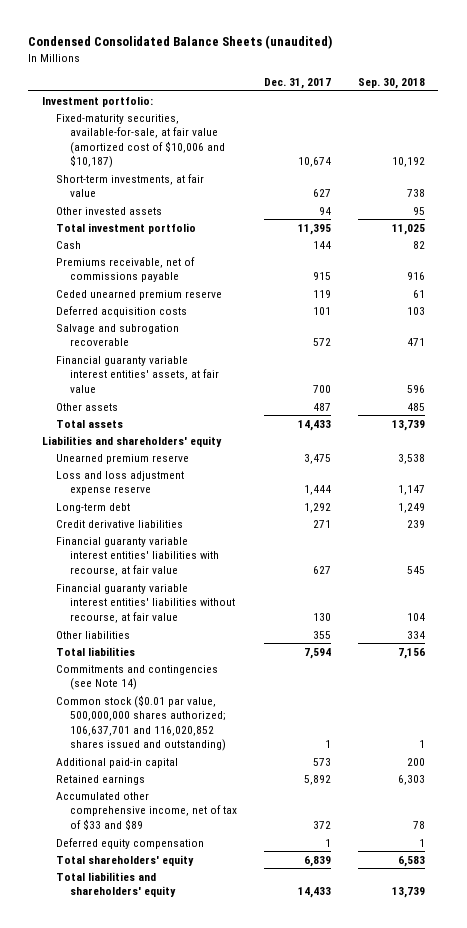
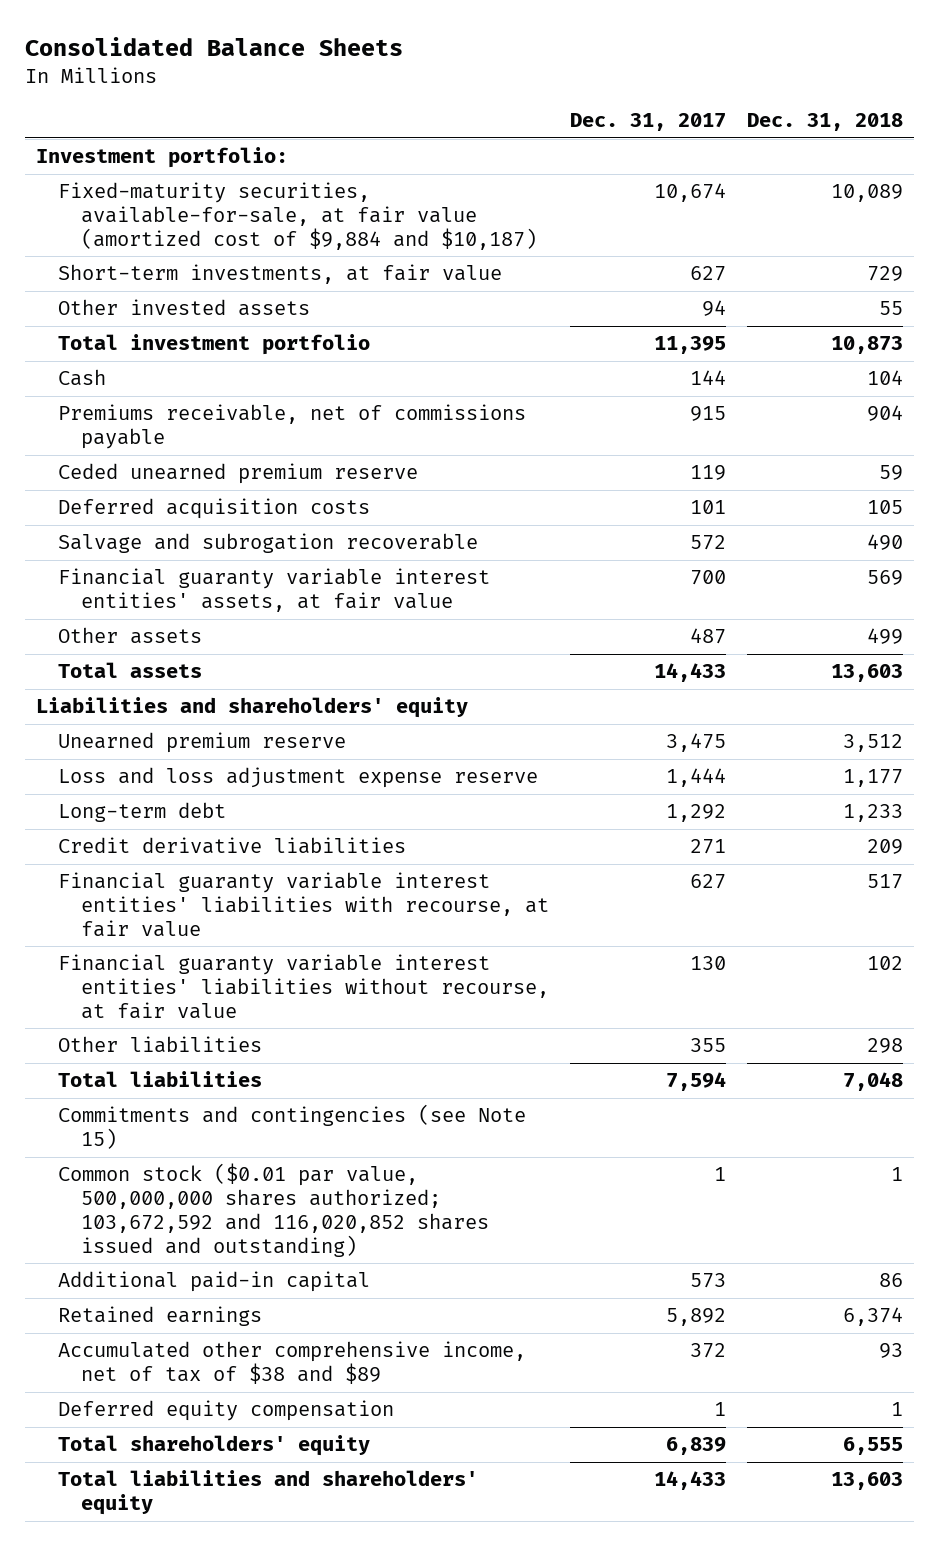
[28,35,333,50] Condensed Consolidated Balance Sheets (unaudited) -> [25,37,404,57] Consolidated Balance Sheets
[357,78,425,90] Sep. 30, 2018 -> none
none -> [747,113,904,132] Dec. 31, 2018
[55,113,225,169] Fixed-maturity securities, available-for-sale, at fair value (amortized cost of $10,006 and $10,187) -> [58,182,538,251] Fixed-maturity securities, available-for-sale, at fair value (amortized cost of $9,884 and $10,187)
[55,664,218,691] Commitments and contingencies (see Note 14) -> [58,1104,527,1150] Commitments and contingencies (see Note 15)
[55,694,226,752] Common stock ($0.01 par value, 500,000,000 shares authorized; 106,637,701 and 116,020,852 shares issued and outstanding) -> [58,1163,490,1257] Common stock ($0.01 par value, 500,000,000 shares authorized; 103,672,592 and 116,020,852 shares issued and outstanding)
[55,791,237,830] Accumulated other comprehensive income, net of tax of $33 and $89 -> [58,1341,527,1385] Accumulated other comprehensive income, net of tax of $38 and $89

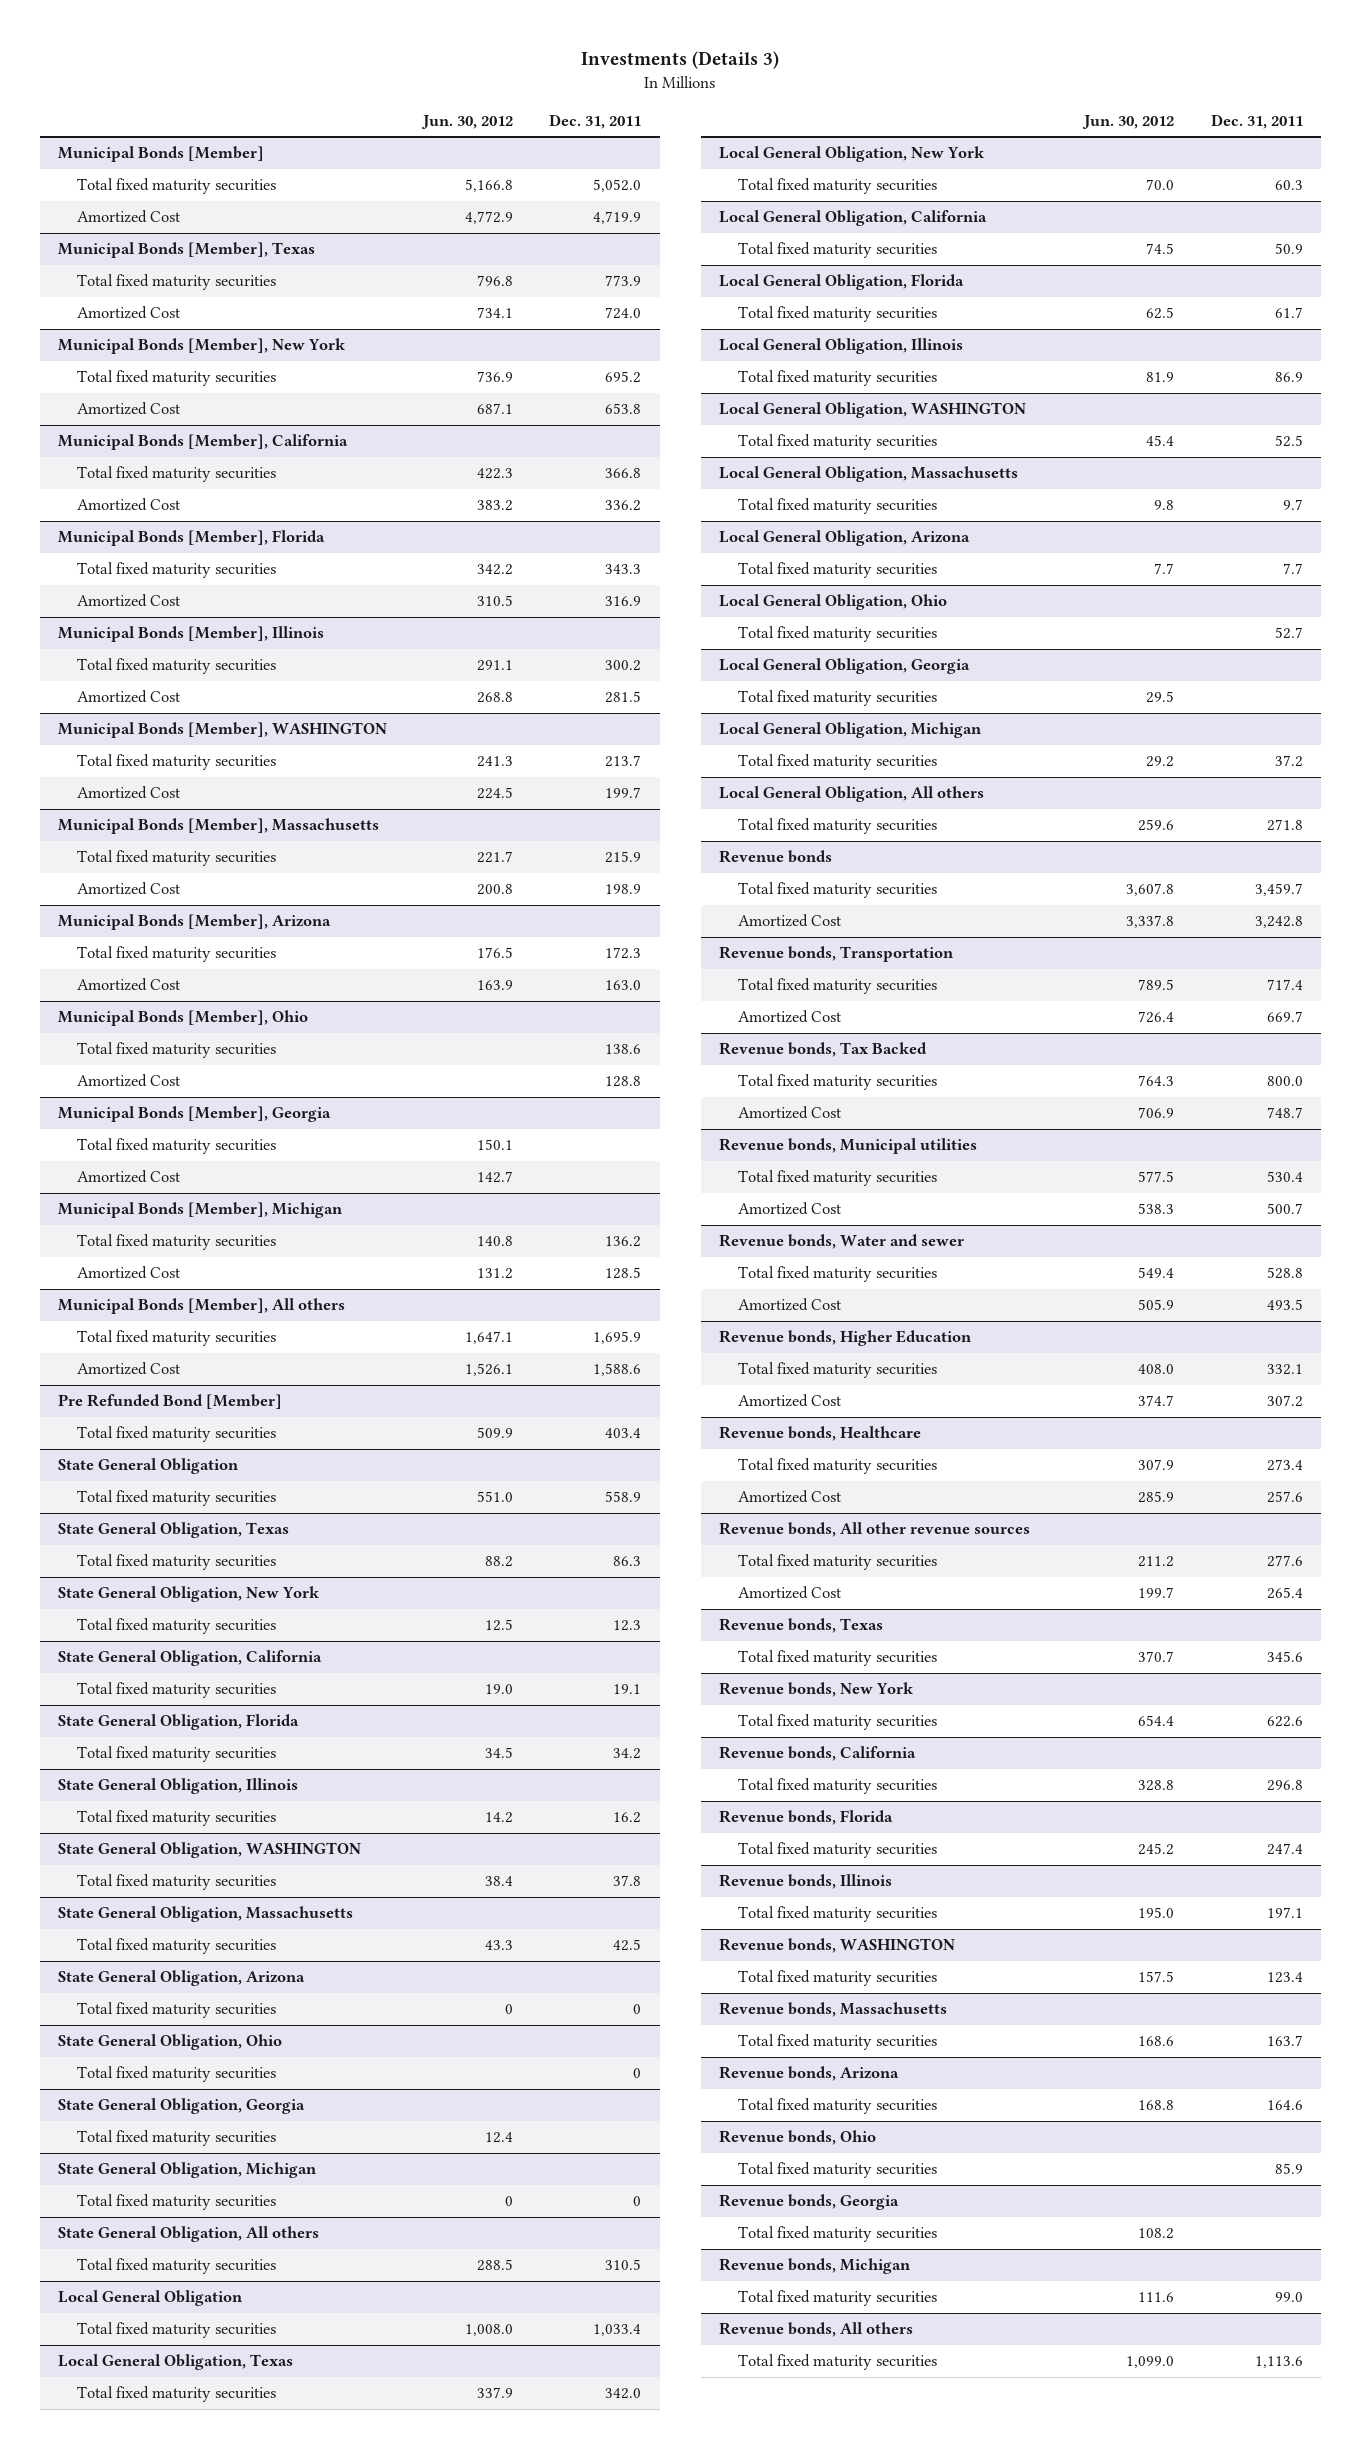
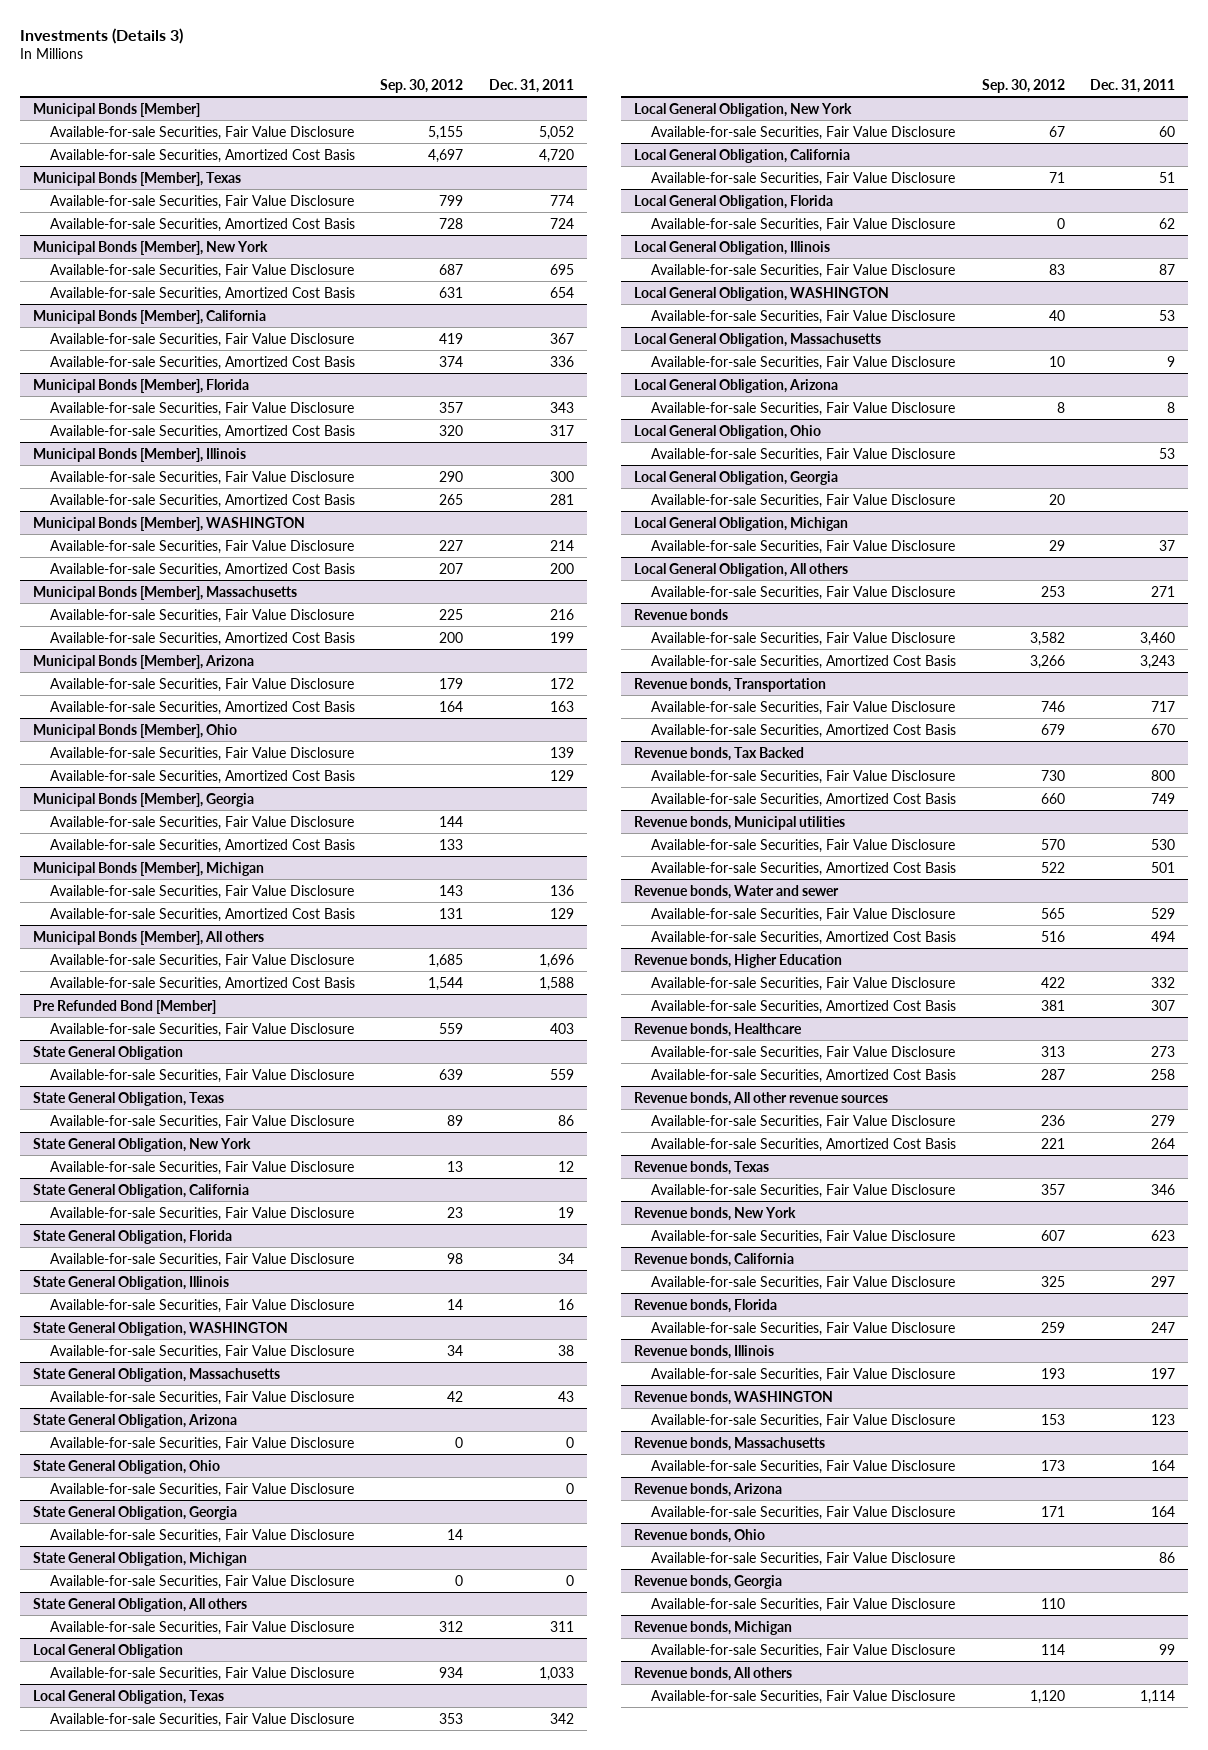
[421,114,514,129] Jun. 30, 2012 -> none
none -> [380,78,464,93] Sep. 30, 2012
[76,178,276,195] Total fixed maturity securities -> none
none -> [49,125,354,140] Available-for-sale Securities, Fair Value Disclosure
[76,210,180,224] Amortized Cost -> [49,148,355,163] Available-for-sale Securities, Amortized Cost Basis
[593,211,642,225] 4,719.9 -> [539,148,575,163] 4,720
[76,274,276,291] Total fixed maturity securities -> none
none -> [49,194,354,209] Available-for-sale Securities, Fair Value Disclosure
[76,306,180,320] Amortized Cost -> [49,217,355,232] Available-for-sale Securities, Amortized Cost Basis
[605,307,642,320] 724.0 -> [550,217,575,229] 724
[76,370,276,387] Total fixed maturity securities -> none
none -> [49,263,354,278] Available-for-sale Securities, Fair Value Disclosure
[76,402,180,416] Amortized Cost -> [49,286,355,301] Available-for-sale Securities, Amortized Cost Basis
[605,403,642,415] 653.8 -> [550,286,575,298] 654
[76,466,276,483] Total fixed maturity securities -> none
none -> [49,332,354,347] Available-for-sale Securities, Fair Value Disclosure
[76,498,180,512] Amortized Cost -> [49,355,355,370] Available-for-sale Securities, Amortized Cost Basis
[605,500,642,512] 336.2 -> [550,355,575,367] 336
[76,562,276,579] Total fixed maturity securities -> none
none -> [49,401,354,416] Available-for-sale Securities, Fair Value Disclosure
[76,594,180,608] Amortized Cost -> [49,424,355,439] Available-for-sale Securities, Amortized Cost Basis
[605,596,642,607] 316.9 -> [550,424,575,436] 317
[76,658,276,675] Total fixed maturity securities -> none
none -> [49,470,354,485] Available-for-sale Securities, Fair Value Disclosure
[76,690,180,704] Amortized Cost -> [49,493,355,508] Available-for-sale Securities, Amortized Cost Basis
[605,691,642,704] 281.5 -> [550,493,575,505] 281
[76,754,276,771] Total fixed maturity securities -> none
none -> [49,539,354,554] Available-for-sale Securities, Fair Value Disclosure
[76,786,180,800] Amortized Cost -> [49,562,355,577] Available-for-sale Securities, Amortized Cost Basis
[605,787,642,799] 199.7 -> [550,562,575,574] 200
[76,850,276,867] Total fixed maturity securities -> none
none -> [49,608,354,623] Available-for-sale Securities, Fair Value Disclosure
[76,882,180,896] Amortized Cost -> [49,631,355,646] Available-for-sale Securities, Amortized Cost Basis
[605,884,642,895] 198.9 -> [550,631,575,643] 199
[76,946,276,963] Total fixed maturity securities -> none
none -> [49,677,354,692] Available-for-sale Securities, Fair Value Disclosure
[76,978,180,992] Amortized Cost -> [49,700,355,715] Available-for-sale Securities, Amortized Cost Basis
[605,980,642,991] 163.0 -> [550,700,575,712] 163
[76,1042,276,1059] Total fixed maturity securities -> none
none -> [49,746,354,761] Available-for-sale Securities, Fair Value Disclosure
[76,1074,180,1088] Amortized Cost -> [49,769,355,784] Available-for-sale Securities, Amortized Cost Basis
[605,1076,642,1088] 128.8 -> [550,769,575,781] 129
[76,1138,276,1155] Total fixed maturity securities -> [49,815,354,830] Available-for-sale Securities, Fair Value Disclosure
[76,1170,180,1184] Amortized Cost -> [49,838,355,853] Available-for-sale Securities, Amortized Cost Basis
[76,1234,276,1251] Total fixed maturity securities -> none
none -> [49,884,354,899] Available-for-sale Securities, Fair Value Disclosure
[76,1266,180,1280] Amortized Cost -> [49,907,355,922] Available-for-sale Securities, Amortized Cost Basis
[605,1267,642,1280] 128.5 -> [550,907,575,919] 129
[76,1330,276,1347] Total fixed maturity securities -> none
none -> [49,953,354,968] Available-for-sale Securities, Fair Value Disclosure
[76,1362,180,1376] Amortized Cost -> [49,976,355,991] Available-for-sale Securities, Amortized Cost Basis
[593,1363,642,1377] 1,588.6 -> [539,976,575,991] 1,588
[76,1426,276,1443] Total fixed maturity securities -> none
none -> [49,1022,354,1037] Available-for-sale Securities, Fair Value Disclosure
[76,1490,276,1507] Total fixed maturity securities -> none
none -> [49,1068,354,1083] Available-for-sale Securities, Fair Value Disclosure
[76,1554,276,1571] Total fixed maturity securities -> none
none -> [49,1114,354,1129] Available-for-sale Securities, Fair Value Disclosure
[76,1618,276,1635] Total fixed maturity securities -> none
none -> [49,1160,354,1175] Available-for-sale Securities, Fair Value Disclosure
[76,1682,276,1699] Total fixed maturity securities -> none
none -> [49,1206,354,1221] Available-for-sale Securities, Fair Value Disclosure
[76,1746,276,1763] Total fixed maturity securities -> none
none -> [49,1252,354,1267] Available-for-sale Securities, Fair Value Disclosure
[76,1810,276,1827] Total fixed maturity securities -> none
none -> [49,1298,354,1313] Available-for-sale Securities, Fair Value Disclosure
[76,1874,276,1891] Total fixed maturity securities -> none
none -> [49,1344,354,1359] Available-for-sale Securities, Fair Value Disclosure
[76,1938,276,1955] Total fixed maturity securities -> none
none -> [49,1390,354,1405] Available-for-sale Securities, Fair Value Disclosure
[76,2002,276,2019] Total fixed maturity securities -> [49,1436,354,1451] Available-for-sale Securities, Fair Value Disclosure
[76,2066,276,2083] Total fixed maturity securities -> [49,1482,354,1497] Available-for-sale Securities, Fair Value Disclosure
[76,2130,276,2147] Total fixed maturity securities -> [49,1528,354,1543] Available-for-sale Securities, Fair Value Disclosure
[76,2194,276,2211] Total fixed maturity securities -> [49,1574,354,1589] Available-for-sale Securities, Fair Value Disclosure
[76,2258,276,2275] Total fixed maturity securities -> none
none -> [49,1620,354,1635] Available-for-sale Securities, Fair Value Disclosure
[76,2322,276,2339] Total fixed maturity securities -> none
none -> [49,1666,354,1681] Available-for-sale Securities, Fair Value Disclosure
[76,2386,276,2403] Total fixed maturity securities -> none
none -> [49,1712,354,1727] Available-for-sale Securities, Fair Value Disclosure
[738,178,938,195] Total fixed maturity securities -> none
none -> [650,125,955,140] Available-for-sale Securities, Fair Value Disclosure
[738,242,938,259] Total fixed maturity securities -> none
none -> [650,171,955,186] Available-for-sale Securities, Fair Value Disclosure
[738,306,938,323] Total fixed maturity securities -> none
none -> [650,217,955,232] Available-for-sale Securities, Fair Value Disclosure
[738,370,938,387] Total fixed maturity securities -> none
none -> [650,263,955,278] Available-for-sale Securities, Fair Value Disclosure
[738,434,938,451] Total fixed maturity securities -> none
none -> [650,309,955,324] Available-for-sale Securities, Fair Value Disclosure
[738,498,938,515] Total fixed maturity securities -> none
none -> [650,355,955,370] Available-for-sale Securities, Fair Value Disclosure
[738,562,938,579] Total fixed maturity securities -> none
none -> [650,401,955,416] Available-for-sale Securities, Fair Value Disclosure
[738,626,938,643] Total fixed maturity securities -> none
none -> [650,447,955,462] Available-for-sale Securities, Fair Value Disclosure
[738,690,938,707] Total fixed maturity securities -> [650,493,955,508] Available-for-sale Securities, Fair Value Disclosure
[738,754,938,771] Total fixed maturity securities -> none
none -> [650,539,955,554] Available-for-sale Securities, Fair Value Disclosure
[738,818,938,835] Total fixed maturity securities -> none
none -> [650,585,955,600] Available-for-sale Securities, Fair Value Disclosure
[738,882,938,899] Total fixed maturity securities -> none
none -> [650,631,955,646] Available-for-sale Securities, Fair Value Disclosure
[738,914,842,928] Amortized Cost -> [650,654,956,669] Available-for-sale Securities, Amortized Cost Basis
[1254,916,1303,929] 3,242.8 -> [1140,654,1176,669] 3,243
[738,978,938,995] Total fixed maturity securities -> none
none -> [650,700,955,715] Available-for-sale Securities, Fair Value Disclosure
[738,1010,842,1024] Amortized Cost -> [650,723,956,738] Available-for-sale Securities, Amortized Cost Basis
[1266,1011,1303,1023] 669.7 -> [1151,723,1176,735] 670
[738,1074,938,1091] Total fixed maturity securities -> none
none -> [650,769,955,784] Available-for-sale Securities, Fair Value Disclosure
[738,1106,842,1120] Amortized Cost -> [650,792,956,807] Available-for-sale Securities, Amortized Cost Basis
[1266,1107,1303,1119] 748.7 -> [1151,792,1176,804] 749
[738,1170,938,1187] Total fixed maturity securities -> none
none -> [650,838,955,853] Available-for-sale Securities, Fair Value Disclosure
[738,1202,842,1216] Amortized Cost -> [650,861,956,876] Available-for-sale Securities, Amortized Cost Basis
[1266,1203,1303,1215] 500.7 -> [1151,861,1176,873] 501
[738,1266,938,1283] Total fixed maturity securities -> none
none -> [650,907,955,922] Available-for-sale Securities, Fair Value Disclosure
[738,1298,842,1312] Amortized Cost -> [650,930,956,945] Available-for-sale Securities, Amortized Cost Basis
[1266,1299,1303,1311] 493.5 -> [1151,930,1176,942] 494
[738,1362,938,1379] Total fixed maturity securities -> none
none -> [650,976,955,991] Available-for-sale Securities, Fair Value Disclosure
[738,1394,842,1408] Amortized Cost -> [650,999,956,1014] Available-for-sale Securities, Amortized Cost Basis
[1266,1395,1303,1408] 307.2 -> [1151,999,1176,1011] 307
[738,1458,938,1475] Total fixed maturity securities -> none
none -> [650,1045,955,1060] Available-for-sale Securities, Fair Value Disclosure
[738,1490,842,1504] Amortized Cost -> [650,1068,956,1083] Available-for-sale Securities, Amortized Cost Basis
[1266,1491,1303,1504] 257.6 -> [1151,1068,1176,1080] 258
[738,1554,938,1571] Total fixed maturity securities -> none
none -> [650,1114,955,1129] Available-for-sale Securities, Fair Value Disclosure
[738,1586,842,1600] Amortized Cost -> [650,1137,956,1152] Available-for-sale Securities, Amortized Cost Basis
[1266,1587,1303,1600] 265.4 -> [1151,1137,1176,1149] 264
[738,1650,938,1667] Total fixed maturity securities -> none
none -> [650,1183,955,1198] Available-for-sale Securities, Fair Value Disclosure
[738,1714,938,1731] Total fixed maturity securities -> none
none -> [650,1229,955,1244] Available-for-sale Securities, Fair Value Disclosure
[738,1778,938,1795] Total fixed maturity securities -> none
none -> [650,1275,955,1290] Available-for-sale Securities, Fair Value Disclosure
[738,1842,938,1859] Total fixed maturity securities -> none
none -> [650,1321,955,1336] Available-for-sale Securities, Fair Value Disclosure
[738,1906,938,1923] Total fixed maturity securities -> none
none -> [650,1367,955,1382] Available-for-sale Securities, Fair Value Disclosure
[738,1970,938,1987] Total fixed maturity securities -> none
none -> [650,1413,955,1428] Available-for-sale Securities, Fair Value Disclosure
[738,2034,938,2051] Total fixed maturity securities -> none
none -> [650,1459,955,1474] Available-for-sale Securities, Fair Value Disclosure
[738,2098,938,2115] Total fixed maturity securities -> none
none -> [650,1505,955,1520] Available-for-sale Securities, Fair Value Disclosure
[738,2162,938,2179] Total fixed maturity securities -> none
none -> [650,1551,955,1566] Available-for-sale Securities, Fair Value Disclosure
[738,2226,938,2243] Total fixed maturity securities -> [650,1597,955,1612] Available-for-sale Securities, Fair Value Disclosure
[738,2290,938,2307] Total fixed maturity securities -> none
none -> [650,1643,955,1658] Available-for-sale Securities, Fair Value Disclosure
[738,2354,938,2371] Total fixed maturity securities -> none
none -> [650,1689,955,1704] Available-for-sale Securities, Fair Value Disclosure

